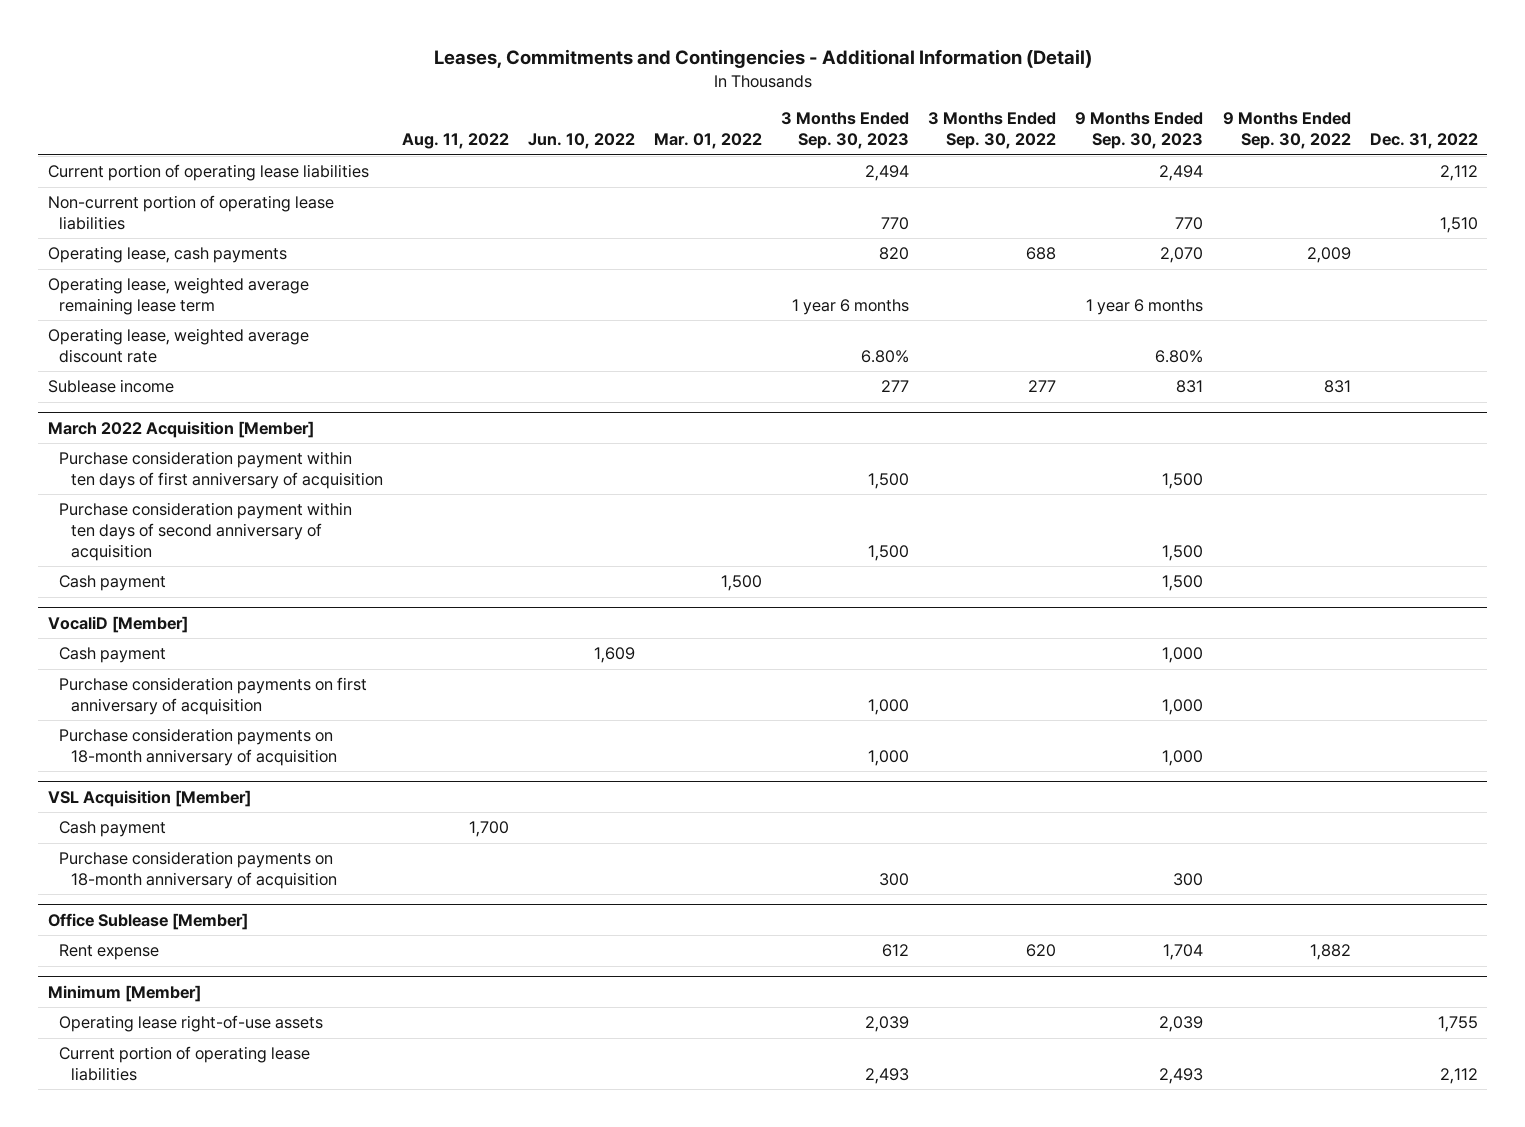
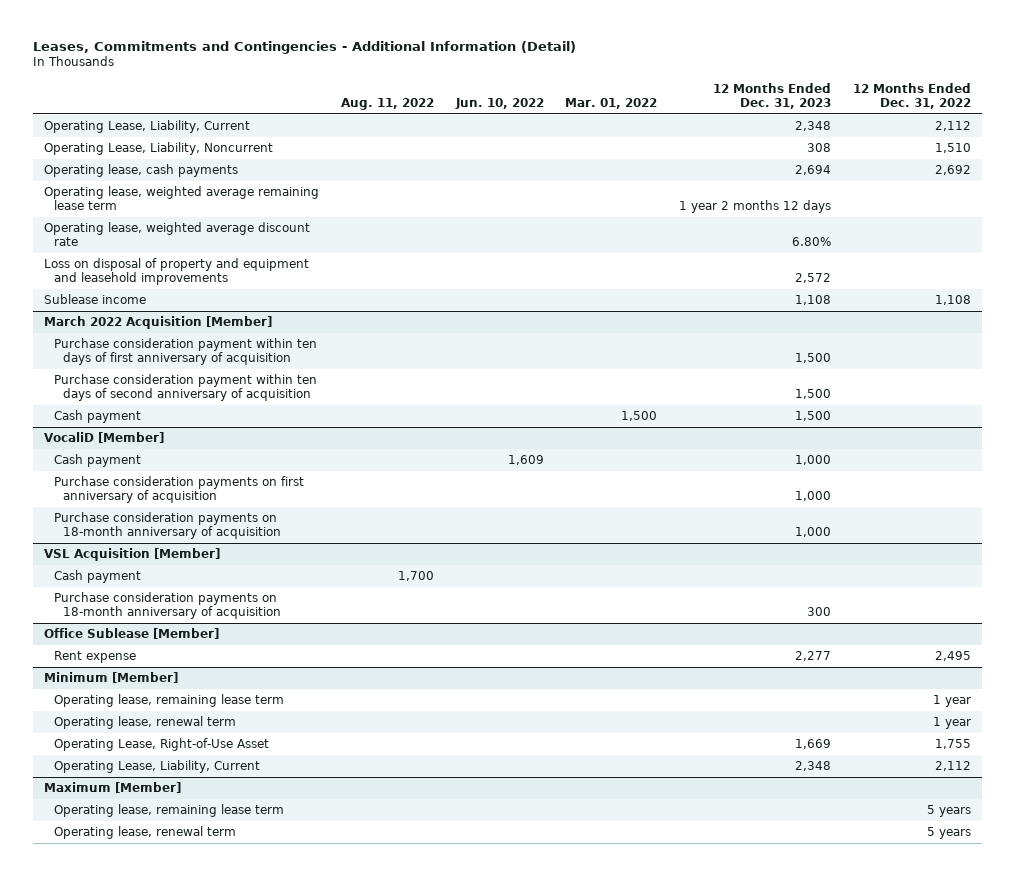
[781,112,910,150] 3 Months Ended Sep. 30, 2023 -> none
[928,112,1057,150] 3 Months Ended Sep. 30, 2022 -> none
[1075,112,1204,150] 9 Months Ended Sep. 30, 2023 -> none
[1222,112,1351,150] 9 Months Ended Sep. 30, 2022 -> none
[1369,133,1478,150] Dec. 31, 2022 -> none
none -> [713,83,832,109] 12 Months Ended Dec. 31, 2023
none -> [852,83,971,109] 12 Months Ended Dec. 31, 2022
[47,164,369,182] Current portion of operating lease liabilities -> [44,120,251,134] Operating Lease, Liability, Current
[47,195,334,231] Non-current portion of operating lease liabilities -> [44,142,274,156] Operating Lease, Liability, Noncurrent
none -> [44,258,310,286] Loss on disposal of property and equipment and leasehold improvements
none -> [53,694,284,708] Operating lease, remaining lease term
none -> [53,716,236,730] Operating lease, renewal term
[59,1015,324,1033] Operating lease right-of-use assets -> [53,738,269,752] Operating Lease, Right-of-Use Asset
[59,1046,311,1082] Current portion of operating lease liabilities -> [53,760,260,774] Operating Lease, Liability, Current
none -> [44,782,182,794] Maximum [Member]
none -> [53,804,284,818] Operating lease, remaining lease term
none -> [53,826,236,840] Operating lease, renewal term

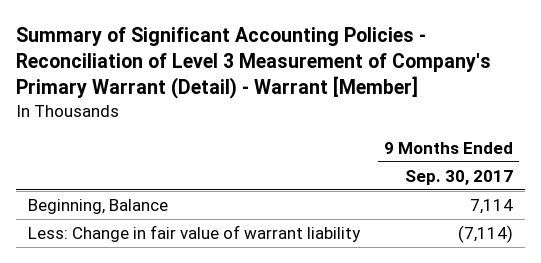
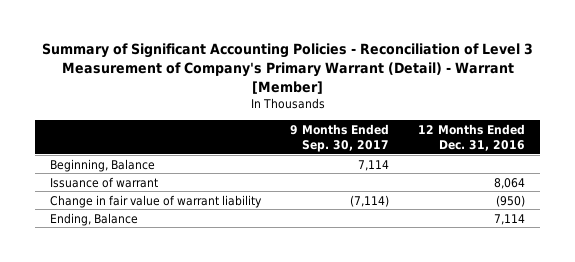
none -> [418,124,526,151] 12 Months Ended Dec. 31, 2016
none -> [49,176,158,188] Issuance of warrant
[27,224,361,242] Less: Change in fair value of warrant liability -> [49,194,262,208] Change in fair value of warrant liability
none -> [49,212,138,226] Ending, Balance

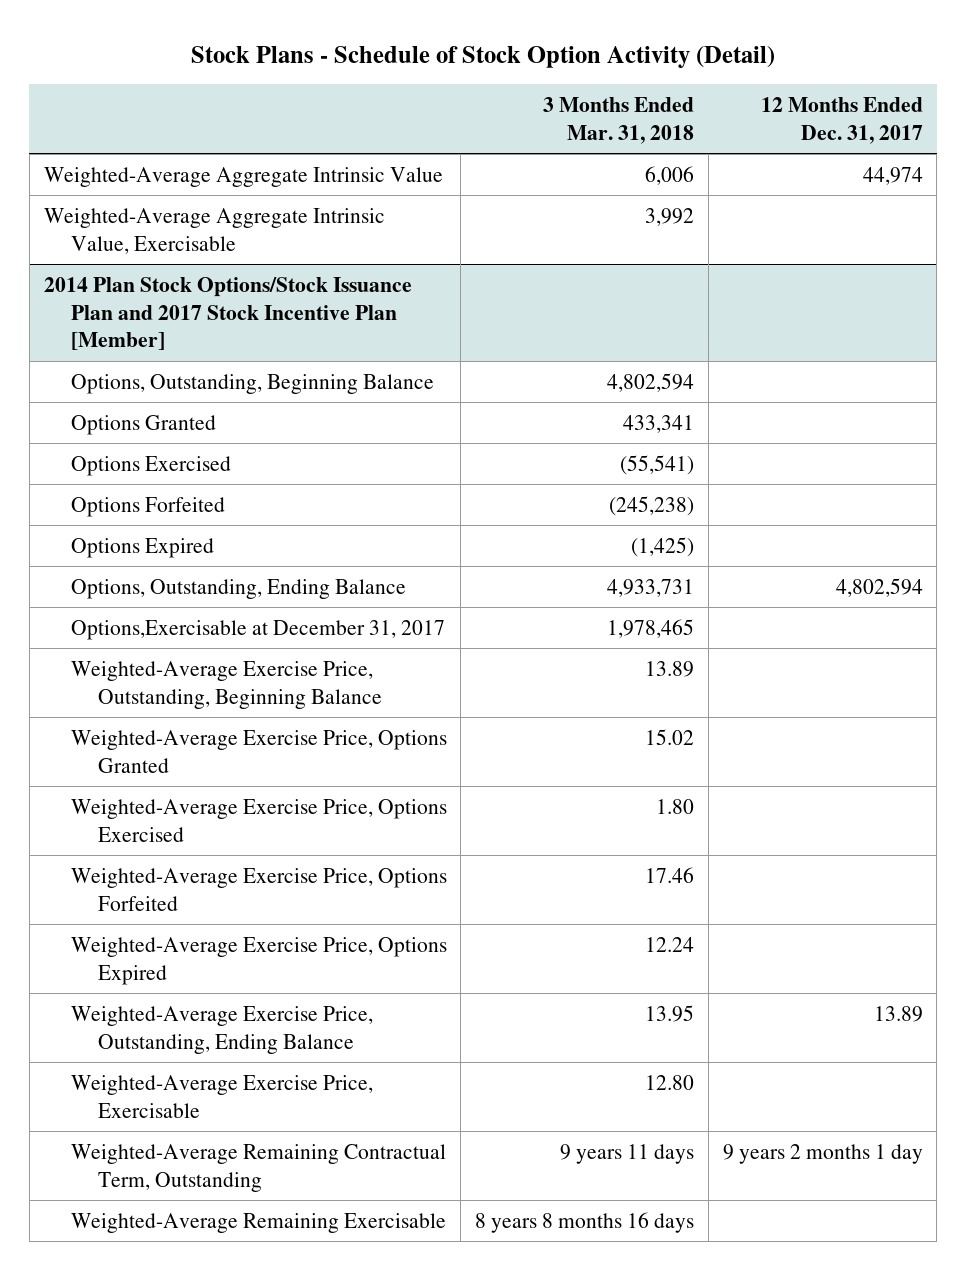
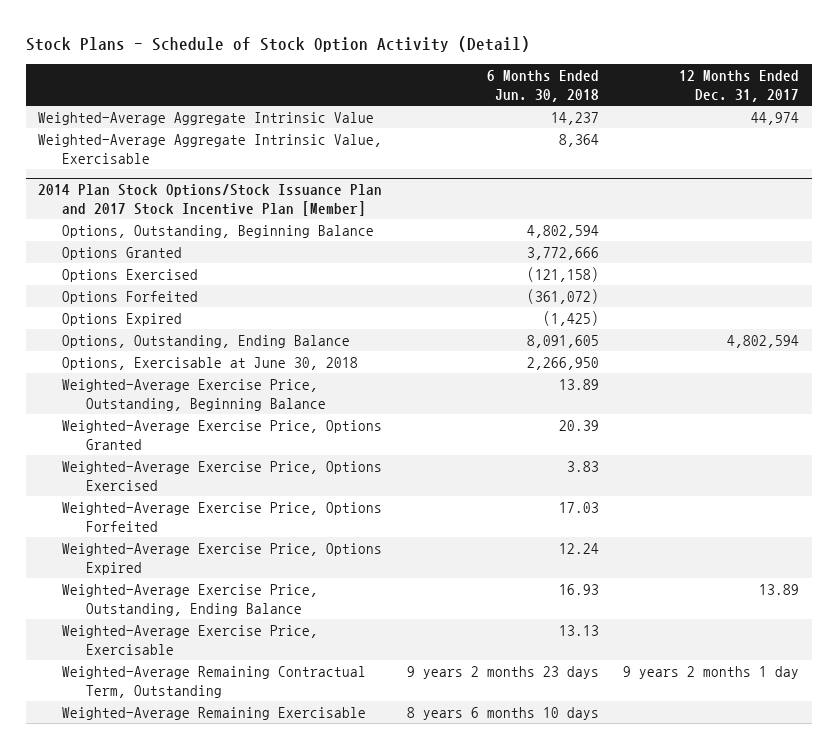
[543,96,695,144] 3 Months Ended Mar. 31, 2018 -> none
none -> [486,70,599,102] 6 Months Ended Jun. 30, 2018
[70,619,445,640] Options,Exercisable at December 31, 2017 -> [62,356,359,370] Options, Exercisable at June 30, 2018

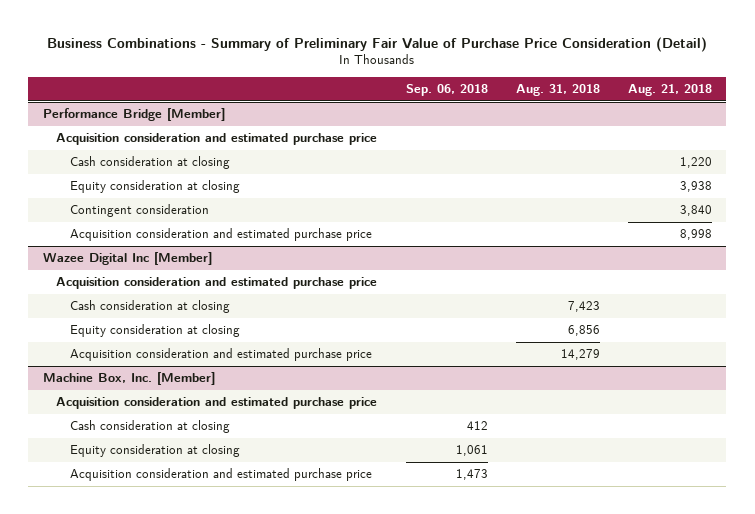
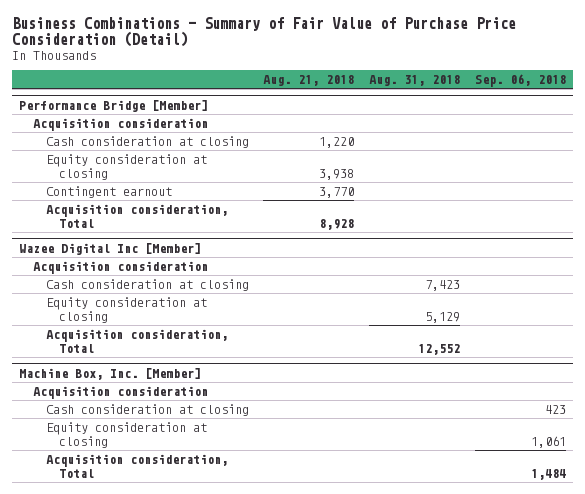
[47,36,708,52] Business Combinations - Summary of Preliminary Fair Value of Purchase Price Consideration (Detail) -> [11,16,516,48] Business Combinations - Summary of Fair Value of Purchase Price Consideration (Detail)
[56,133,378,146] Acquisition consideration and estimated purchase price -> [32,117,208,131] Acquisition consideration
[69,204,209,218] Contingent consideration -> none
none -> [45,185,172,198] Contingent earnout
[69,228,372,242] Acquisition consideration and estimated purchase price -> [45,203,228,228] Acquisition consideration, Total
[680,229,713,241] 8,998 -> [319,218,355,230] 8,928
[56,277,378,290] Acquisition consideration and estimated purchase price -> [32,260,208,274] Acquisition consideration
[567,325,600,337] 6,856 -> [425,311,461,323] 5,129
[69,348,372,362] Acquisition consideration and estimated purchase price -> [45,328,228,353] Acquisition consideration, Total
[560,349,600,361] 14,279 -> [418,343,461,355] 12,552
[56,397,378,410] Acquisition consideration and estimated purchase price -> [32,385,208,399] Acquisition consideration
[466,421,488,431] 412 -> [544,404,566,414] 423
[69,468,372,482] Acquisition consideration and estimated purchase price -> [45,453,228,478] Acquisition consideration, Total
[455,469,488,481] 1,473 -> [530,468,566,480] 1,484

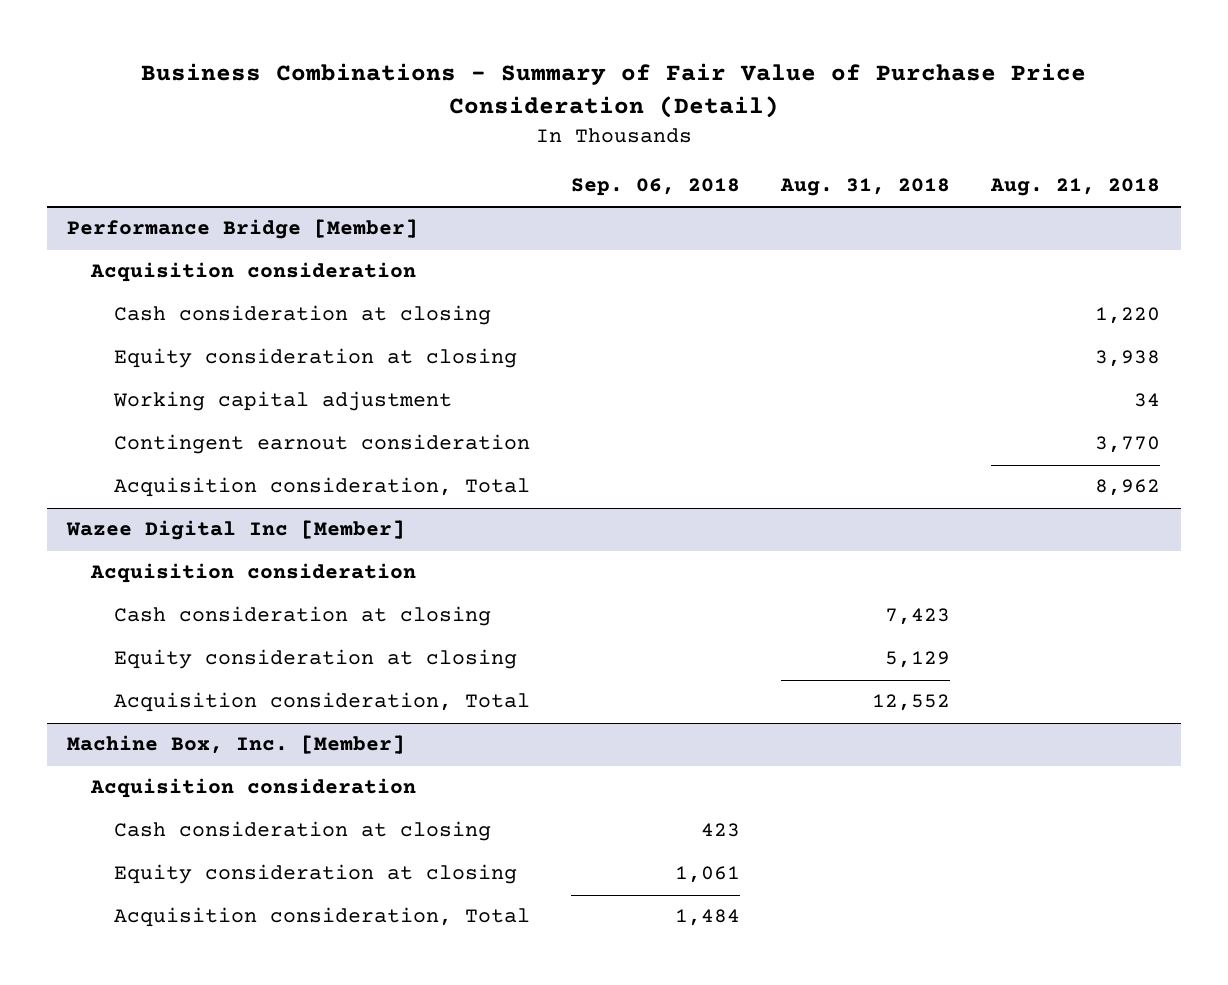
none -> [112,391,452,412] Working capital adjustment
[45,185,172,198] Contingent earnout -> [113,434,530,455] Contingent earnout consideration
[319,218,355,230] 8,928 -> [1095,479,1161,497] 8,962

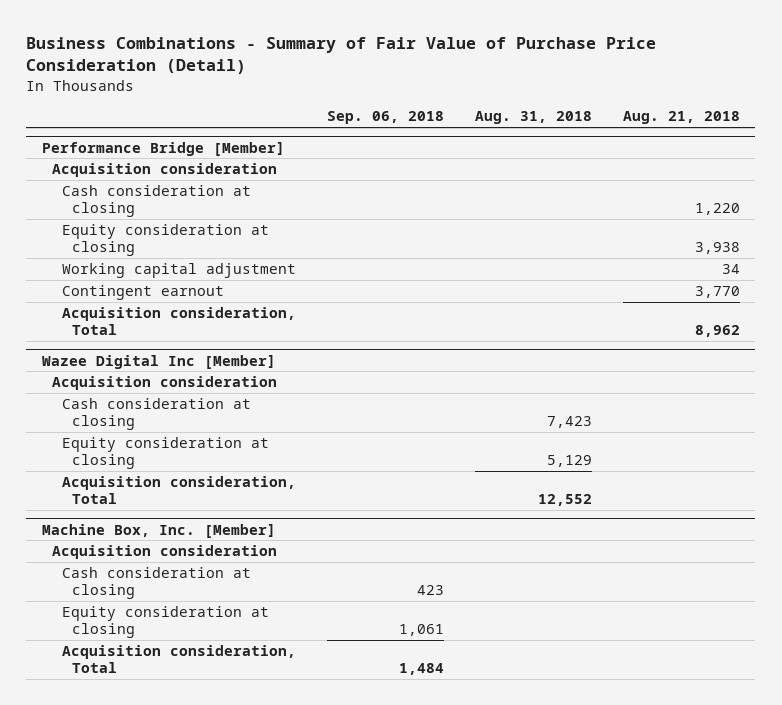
[113,434,530,455] Contingent earnout consideration -> [62,285,225,301] Contingent earnout

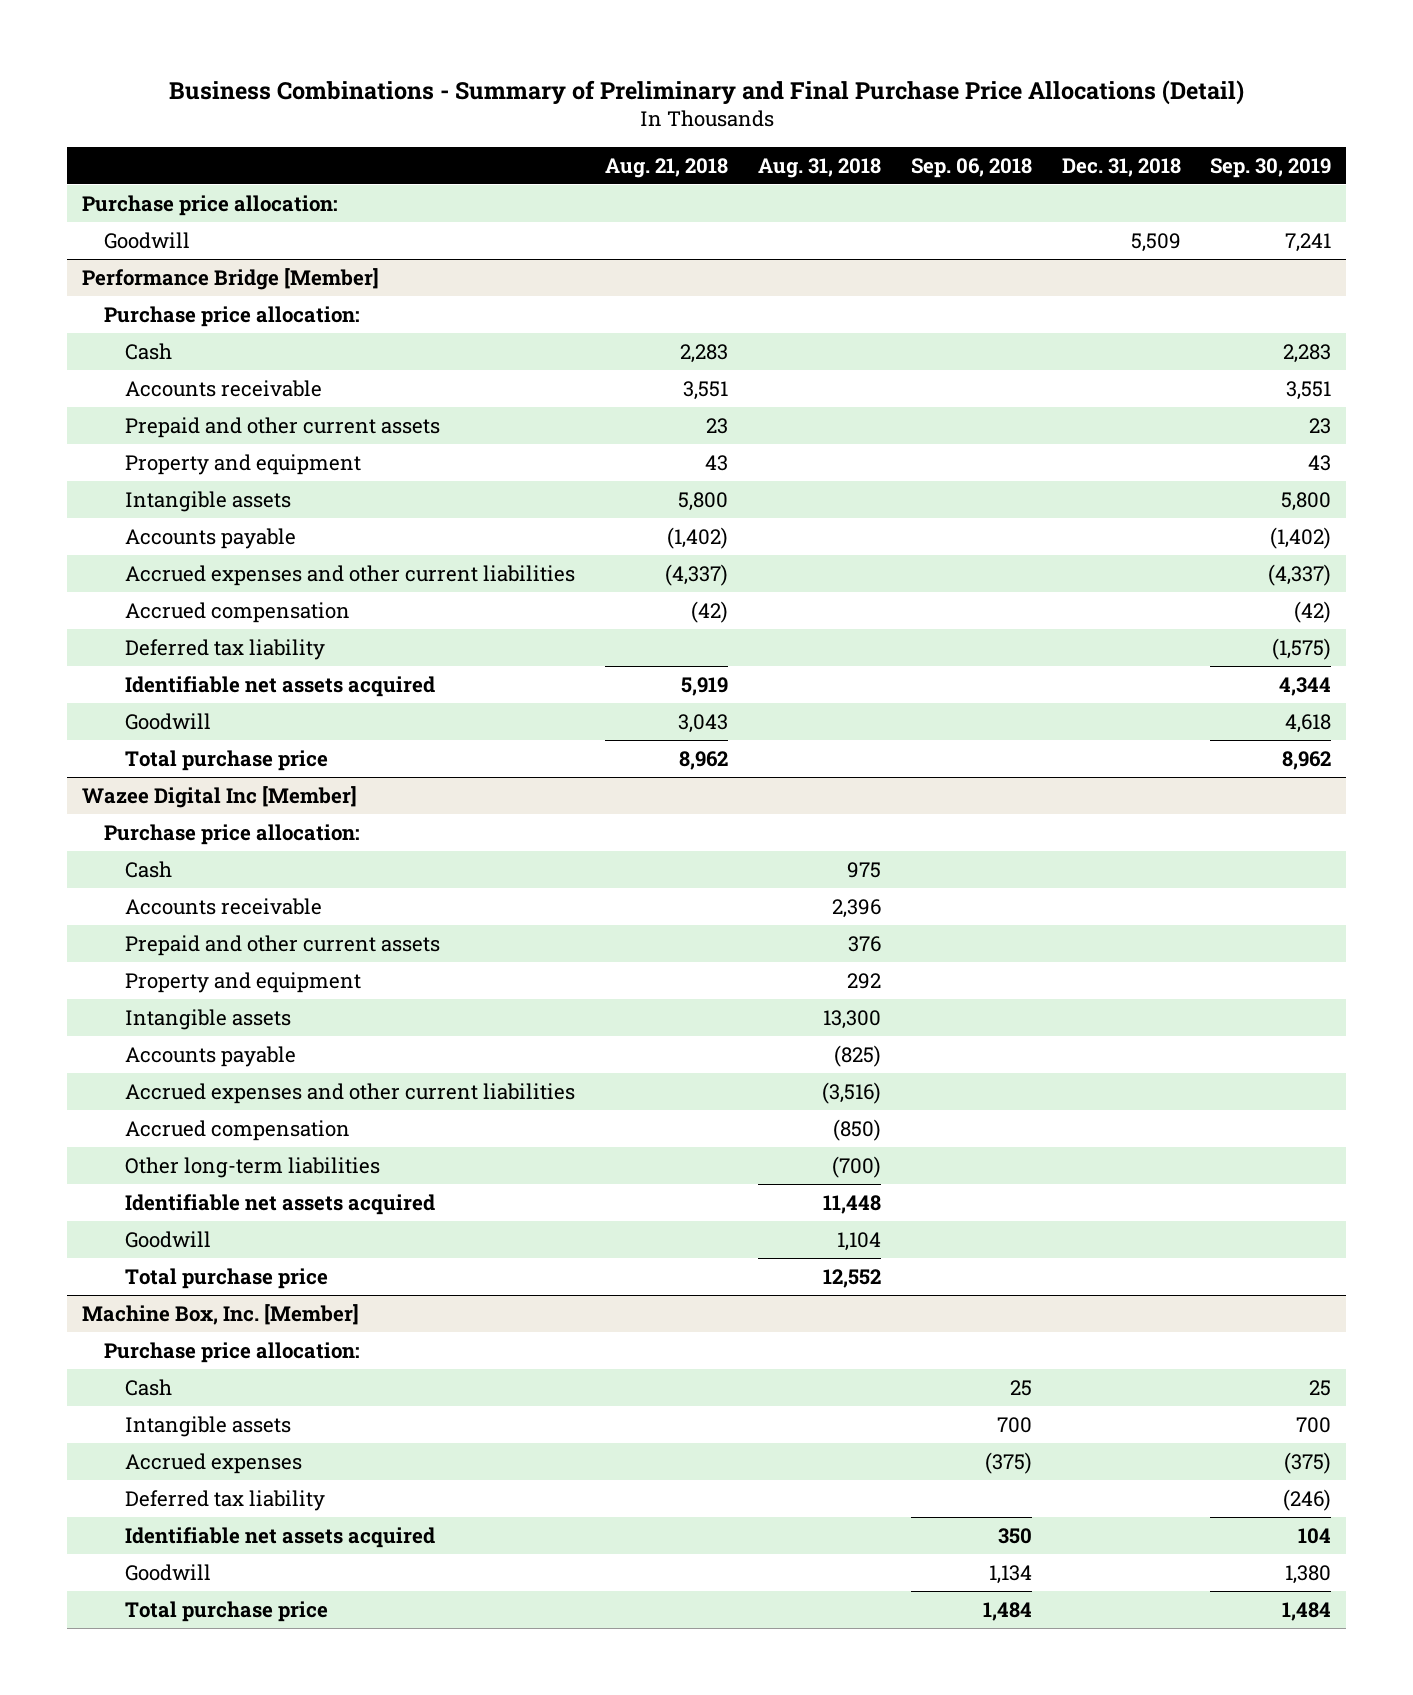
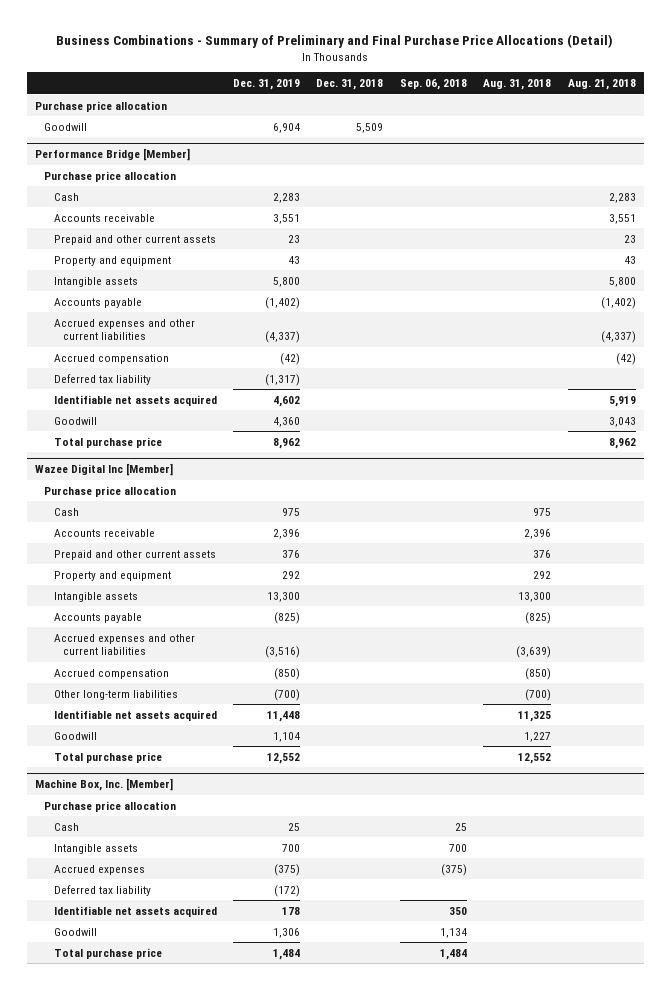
[1210,157,1332,178] Sep. 30, 2019 -> none
none -> [233,79,301,91] Dec. 31, 2019
[81,195,338,217] Purchase price allocation: -> [35,100,168,112] Purchase price allocation
[103,306,360,328] Purchase price allocation: -> [44,170,177,182] Purchase price allocation
[103,824,360,846] Purchase price allocation: -> [44,485,177,497] Purchase price allocation
[821,1082,881,1105] (3,516) -> [516,646,552,659] (3,639)
[822,1195,881,1215] 11,448 -> [518,710,552,722] 11,325
[836,1232,881,1252] 1,104 -> [524,731,552,742] 1,227
[103,1342,360,1364] Purchase price allocation: -> [44,800,177,812] Purchase price allocation

